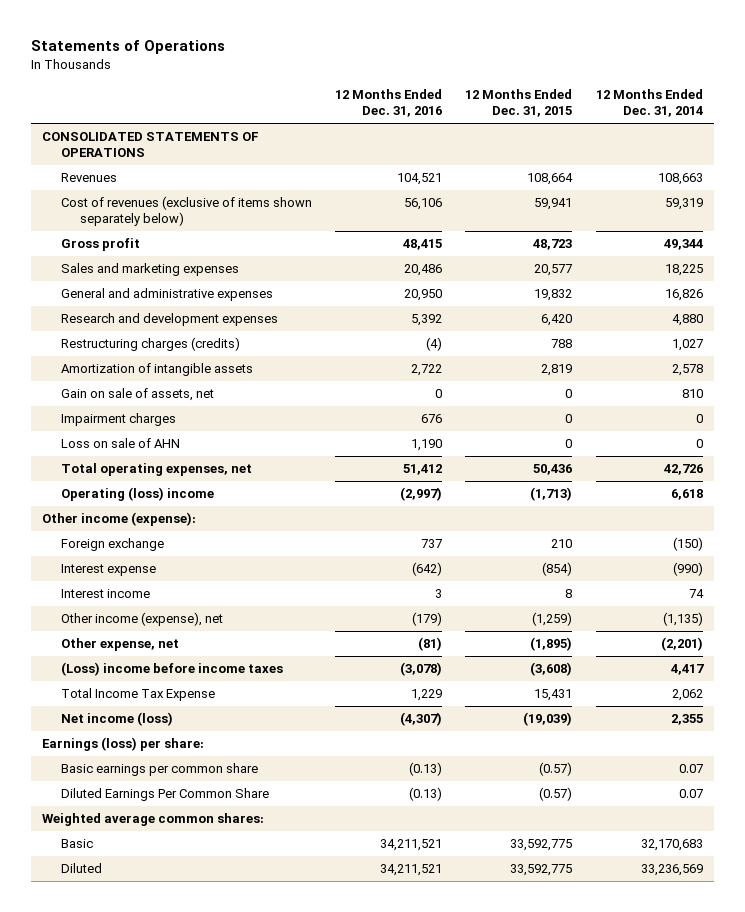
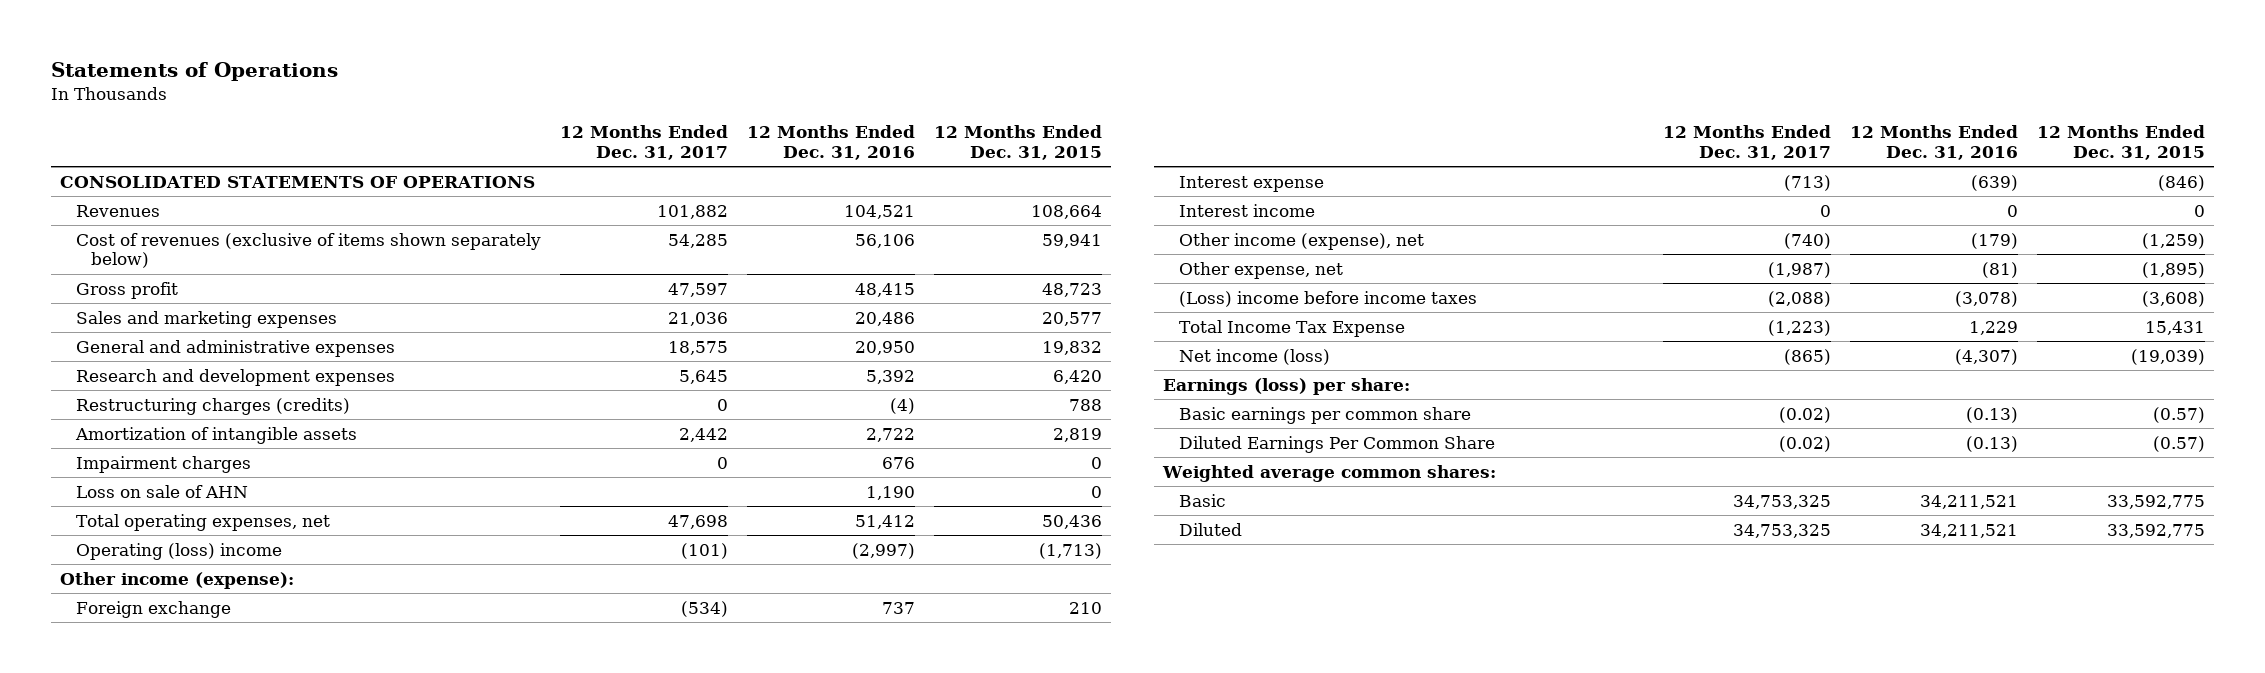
[595,89,703,118] 12 Months Ended Dec. 31, 2014 -> none
none -> [559,125,728,161] 12 Months Ended Dec. 31, 2017
[60,388,214,402] Gain on sale of assets, net -> none
[412,562,443,577] (642) -> [1970,174,2018,191] (639)
[542,562,573,577] (854) -> [2157,174,2205,191] (846)
[435,589,443,599] 3 -> [2006,204,2018,217] 0
[565,589,573,599] 8 -> [2193,204,2205,217] 0

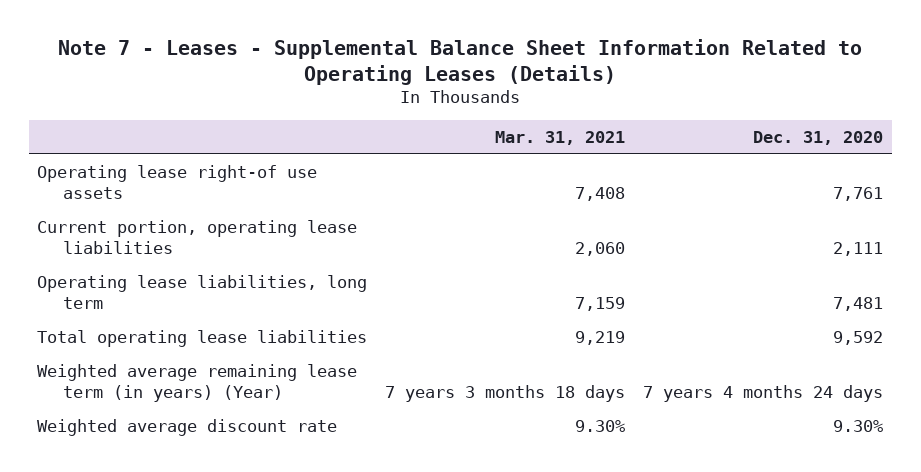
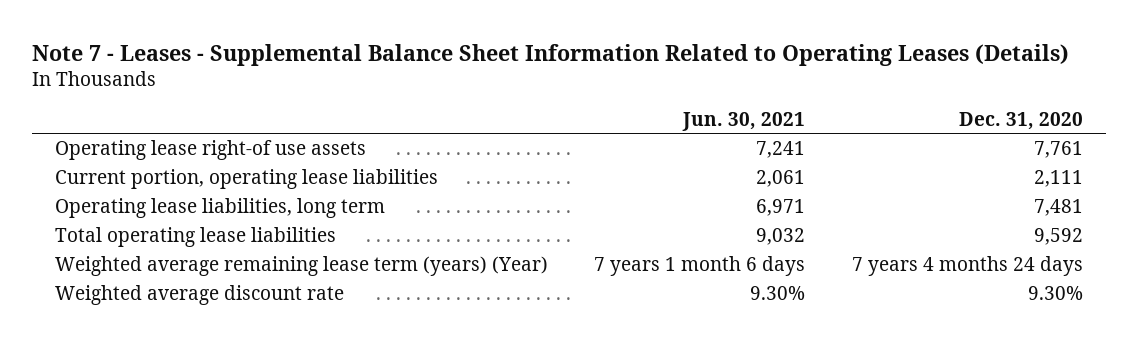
[495,130,626,145] Mar. 31, 2021 -> none
none -> [682,111,806,131] Jun. 30, 2021
[37,363,358,403] Weighted average remaining lease term (in years) (Year) -> [54,256,548,277] Weighted average remaining lease term (years) (Year)

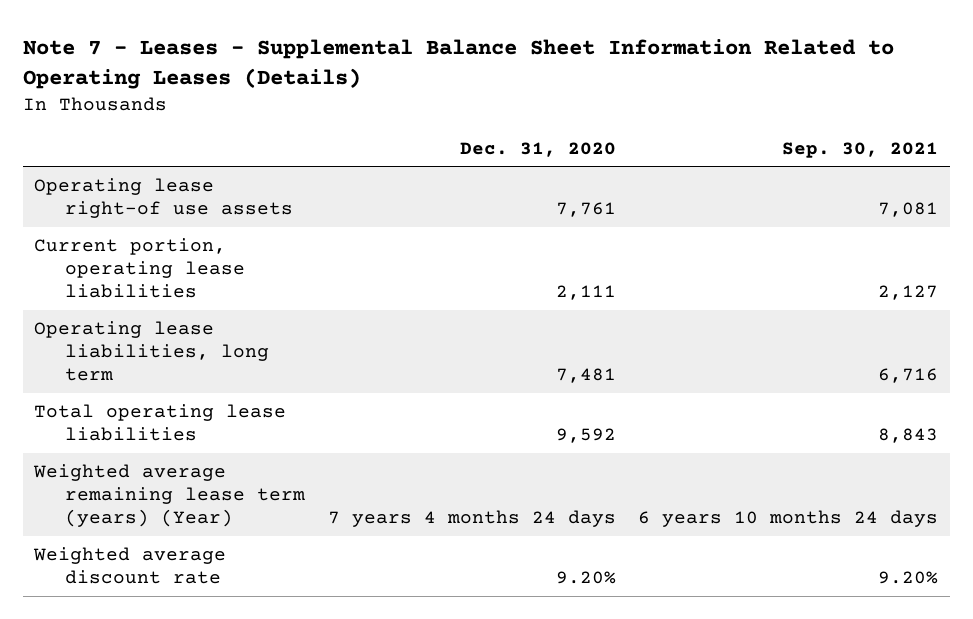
[682,111,806,131] Jun. 30, 2021 -> none
none -> [782,141,939,158] Sep. 30, 2021
[1027,286,1083,301] 9.30% -> [555,571,616,585] 9.20%

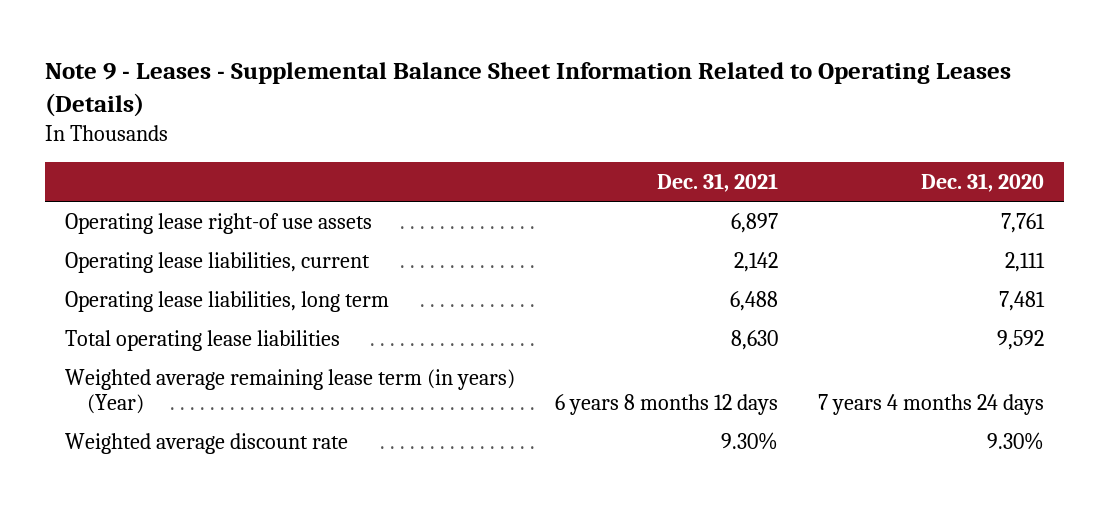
[23,38,895,89] Note 7 - Leases - Supplemental Balance Sheet Information Related to Operating Leases (Details) -> [45,61,1012,117] Note 9 - Leases - Supplemental Balance Sheet Information Related to Operating Leases (Details)
[782,141,939,158] Sep. 30, 2021 -> none
none -> [656,172,778,192] Dec. 31, 2021
[34,237,246,299] Current portion, operating lease liabilities -> [65,251,371,273] Operating lease liabilities, current
[33,463,306,528] Weighted average remaining lease term (years) (Year) -> [65,368,516,415] Weighted average remaining lease term (in years) (Year)
[555,571,616,585] 9.20% -> [986,431,1044,450] 9.30%

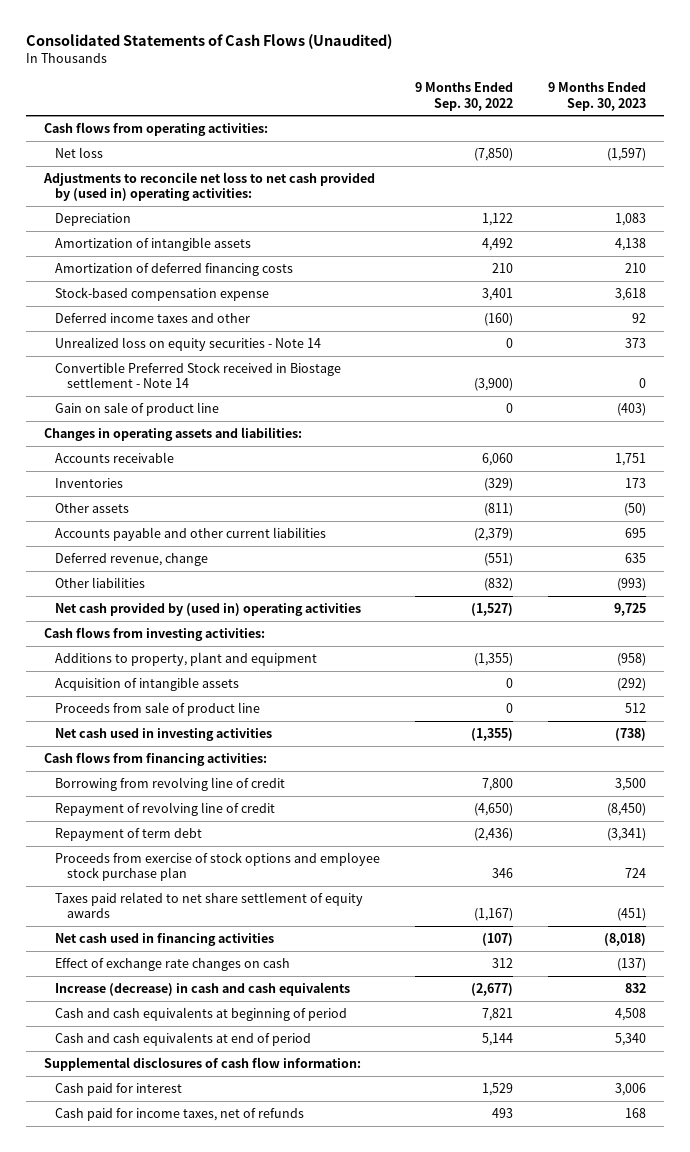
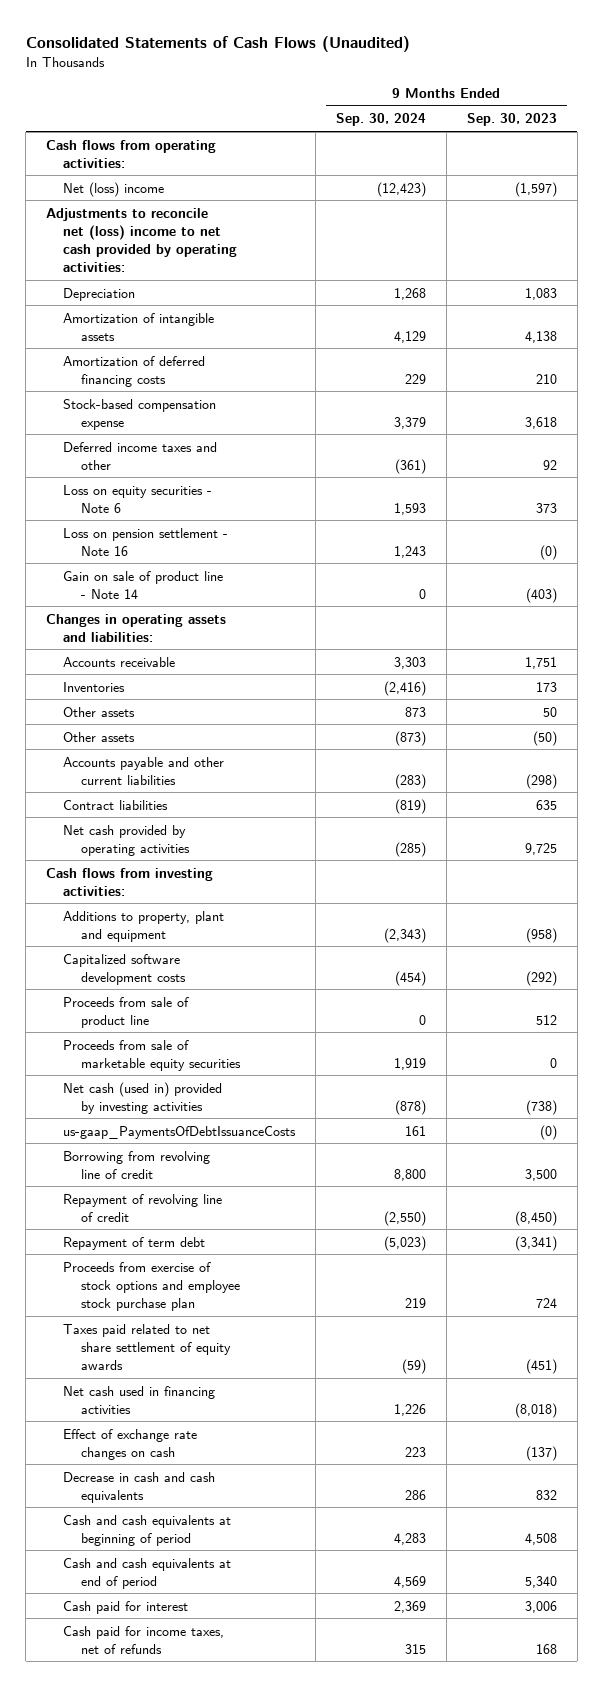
[415,82,514,111] 9 Months Ended Sep. 30, 2022 -> none
none -> [335,113,426,127] Sep. 30, 2024
[55,146,104,158] Net loss -> [63,181,165,197] Net (loss) income
[42,171,375,202] Adjustments to reconcile net loss to net cash provided by (used in) operating activities: -> [46,207,238,273] Adjustments to reconcile net (loss) income to net cash provided by operating activities:
[55,361,342,389] Convertible Preferred Stock received in Biostage settlement - Note 14 -> none
[55,336,322,351] Unrealized loss on equity securities - Note 14 -> [63,484,213,513] Loss on equity securities - Note 6
none -> [63,527,229,556] Loss on pension settlement - Note 16
[55,401,220,416] Gain on sale of product line -> [63,570,224,599] Gain on sale of product line - Note 14
none -> [63,706,136,717] Other assets
[55,576,146,588] Other liabilities -> none
[625,527,647,538] 695 -> [525,773,557,789] (298)
[55,552,209,566] Deferred revenue, change -> [63,799,169,810] Contract liabilities
[55,602,362,616] Net cash provided by (used in) operating activities -> [63,824,190,856] Net cash provided by operating activities
[55,676,240,691] Acquisition of intangible assets -> [63,953,186,985] Capitalized software development costs
[43,751,267,766] Cash flows from financing activities: -> none
none -> [63,1039,241,1071] Proceeds from sale of marketable equity securities
[55,727,273,741] Net cash used in investing activities -> [63,1081,223,1114] Net cash (used in) provided by investing activities
none -> [63,1125,297,1139] us-gaap_PaymentsOfDebtIssuanceCosts
[55,981,351,996] Increase (decrease) in cash and cash equivalents -> [63,1471,216,1503] Decrease in cash and cash equivalents
[43,1056,361,1071] Supplemental disclosures of cash flow information: -> none

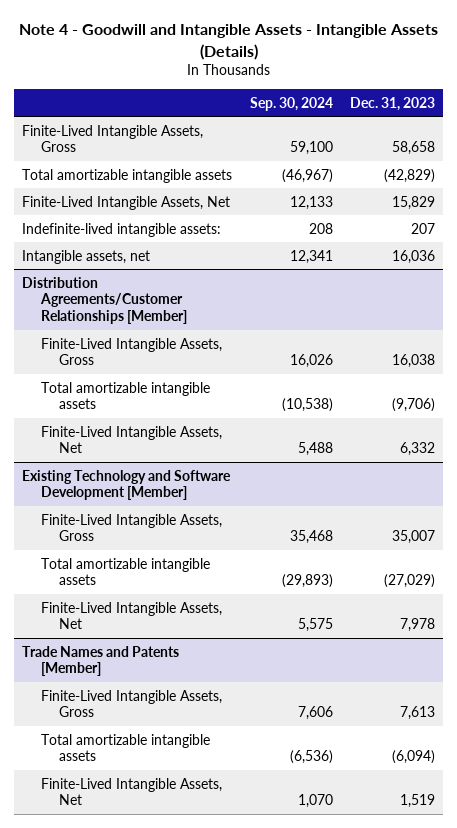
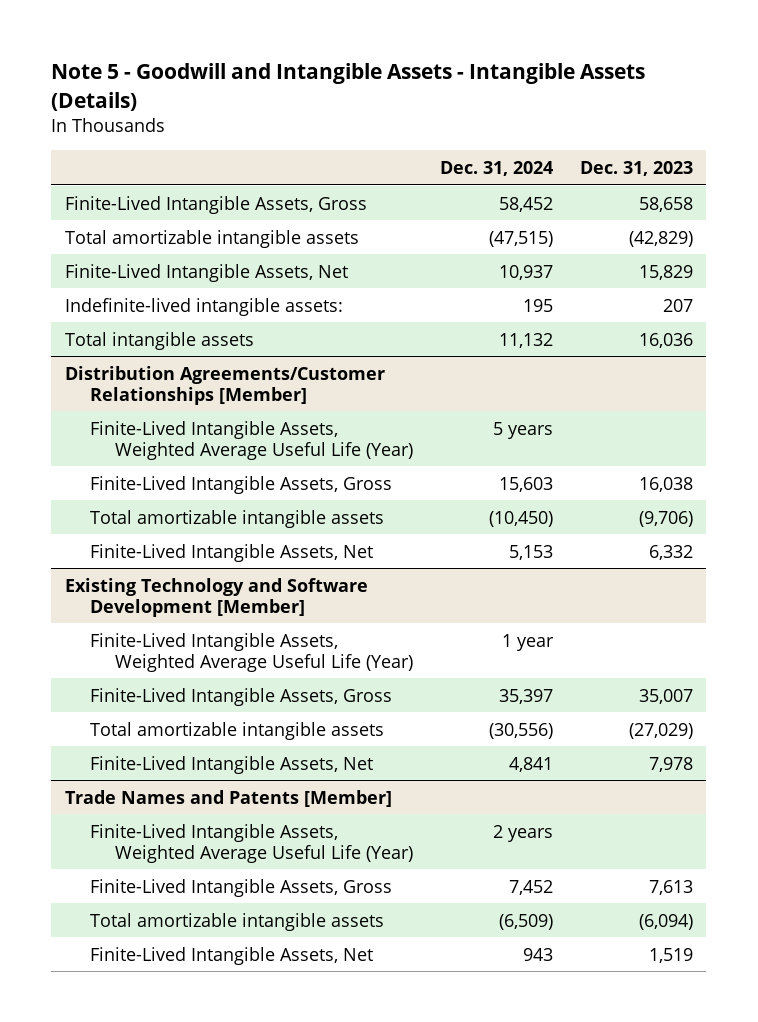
[18,24,438,60] Note 4 - Goodwill and Intangible Assets - Intangible Assets (Details) -> [51,63,646,111] Note 5 - Goodwill and Intangible Assets - Intangible Assets (Details)
[249,96,333,111] Sep. 30, 2024 -> none
none -> [439,160,553,176] Dec. 31, 2024
[22,249,151,264] Intangible assets, net -> [64,331,254,350] Total intangible assets
none -> [89,420,413,460] Finite-Lived Intangible Assets, Weighted Average Useful Life (Year)
none -> [89,632,413,672] Finite-Lived Intangible Assets, Weighted Average Useful Life (Year)
none -> [89,823,413,863] Finite-Lived Intangible Assets, Weighted Average Useful Life (Year)

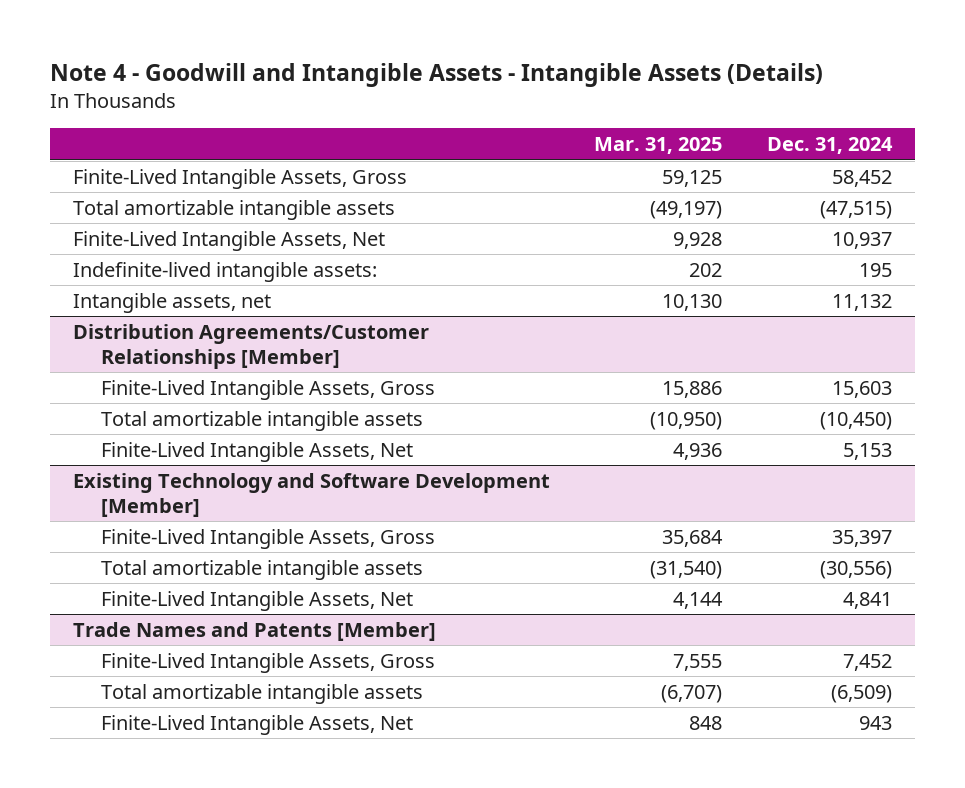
[51,63,646,111] Note 5 - Goodwill and Intangible Assets - Intangible Assets (Details) -> [50,63,824,88] Note 4 - Goodwill and Intangible Assets - Intangible Assets (Details)
[579,160,693,176] Dec. 31, 2023 -> none
none -> [594,137,723,155] Mar. 31, 2025
[64,331,254,350] Total intangible assets -> [72,292,271,313] Intangible assets, net
[89,420,413,460] Finite-Lived Intangible Assets, Weighted Average Useful Life (Year) -> none
[89,632,413,672] Finite-Lived Intangible Assets, Weighted Average Useful Life (Year) -> none
[89,823,413,863] Finite-Lived Intangible Assets, Weighted Average Useful Life (Year) -> none

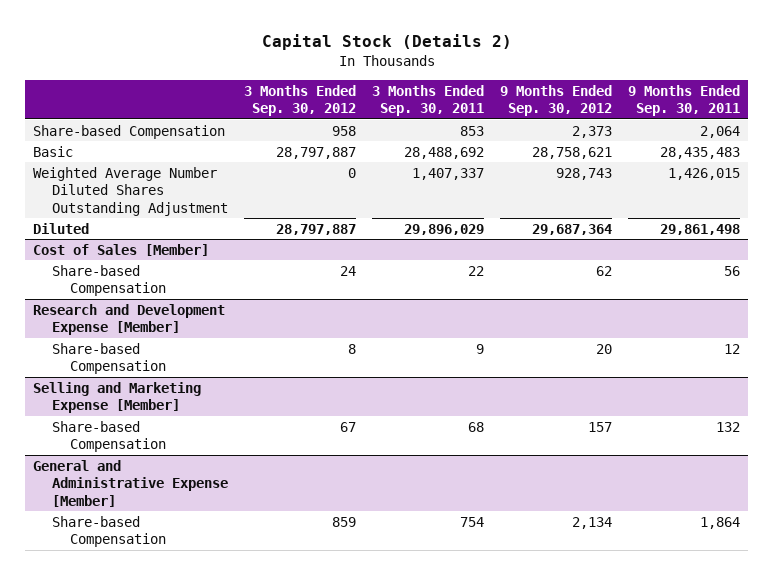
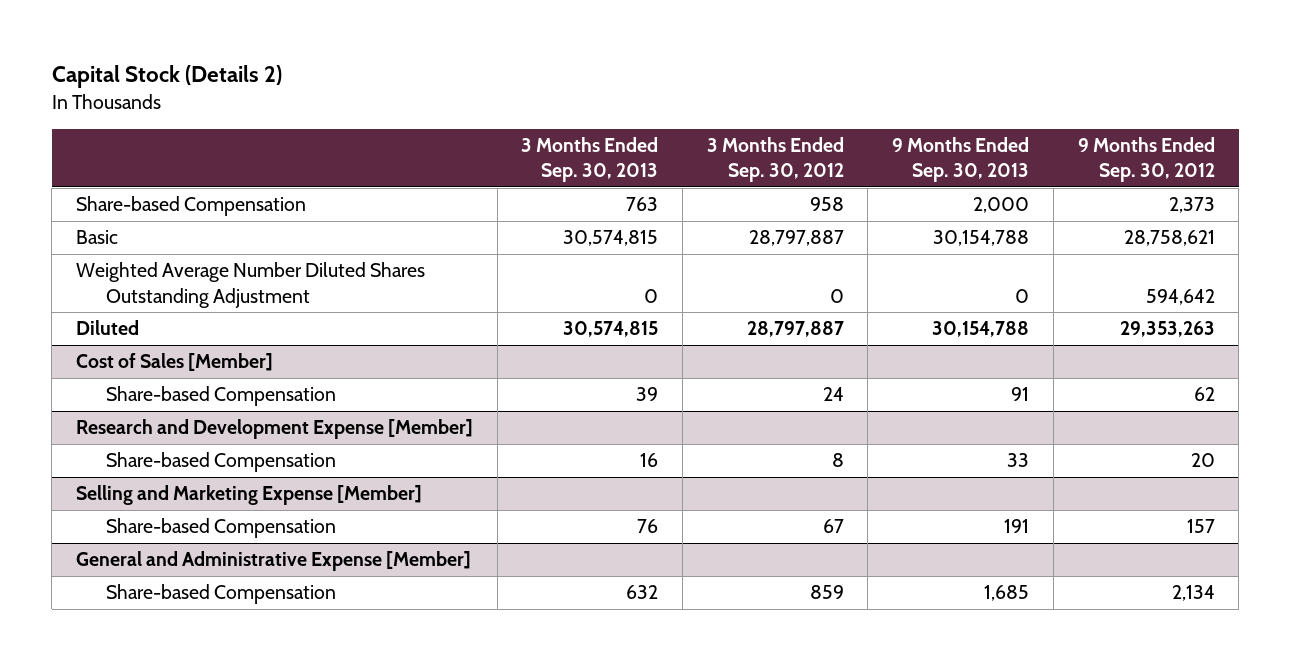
[371,84,484,116] 3 Months Ended Sep. 30, 2011 -> none
[628,84,741,116] 9 Months Ended Sep. 30, 2011 -> none
none -> [521,137,659,183] 3 Months Ended Sep. 30, 2013
none -> [892,137,1030,183] 9 Months Ended Sep. 30, 2013
[555,167,612,180] 928,743 -> [1145,288,1215,305] 594,642
[531,223,612,235] 29,687,364 -> [1119,321,1215,338] 29,353,263

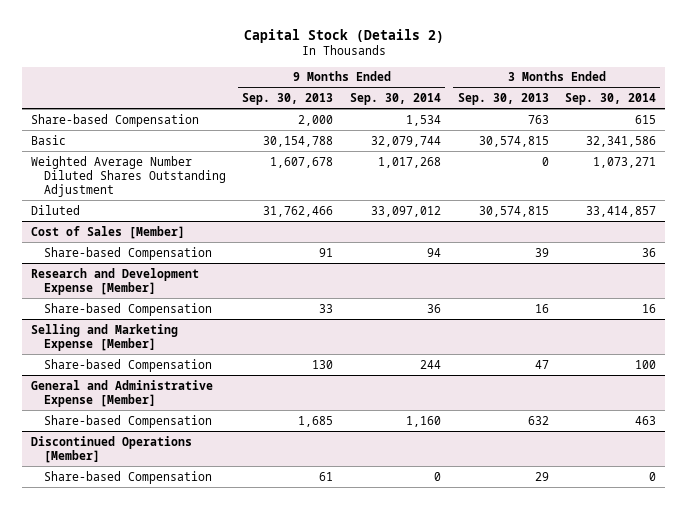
[706,137,844,183] 3 Months Ended Sep. 30, 2012 -> none
[1077,137,1215,183] 9 Months Ended Sep. 30, 2012 -> none
none -> [349,93,441,106] Sep. 30, 2014
none -> [565,93,657,106] Sep. 30, 2014
[1015,288,1030,303] 0 -> [270,156,334,168] 1,607,678
[932,321,1030,338] 30,154,788 -> [263,205,334,217] 31,762,466
[637,519,659,534] 76 -> [534,359,549,369] 47
[1004,519,1030,534] 191 -> [312,359,334,369] 130
none -> [30,435,192,463] Discontinued Operations [Member]
none -> [43,470,212,484] Share-based Compensation

